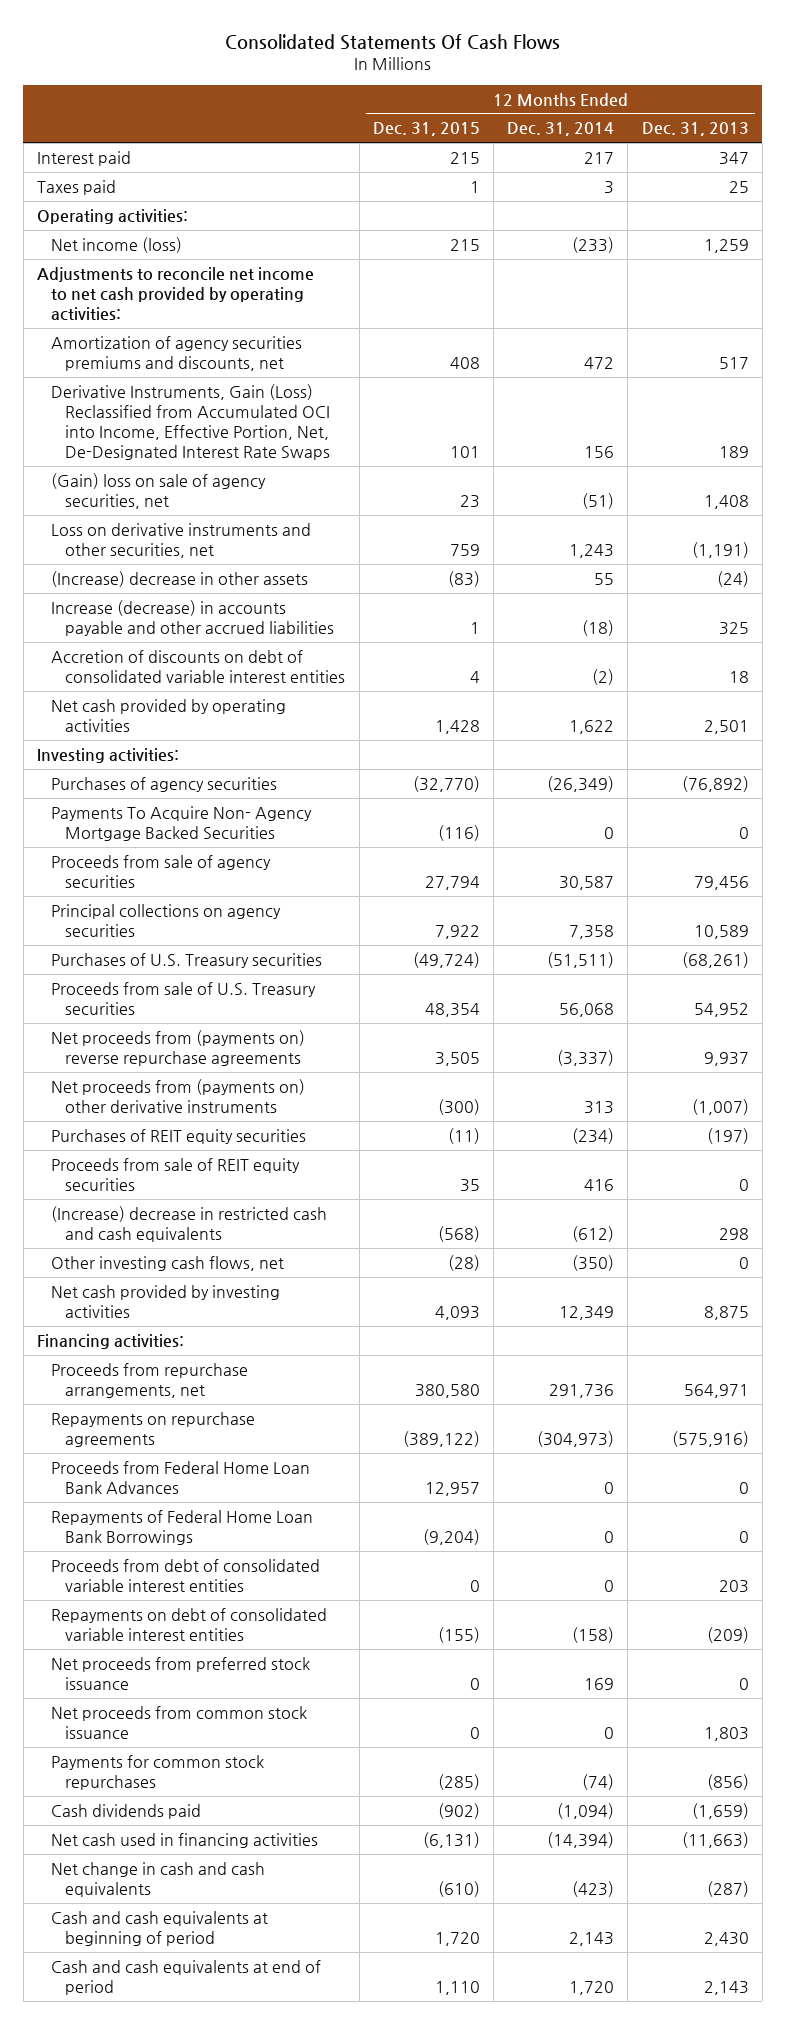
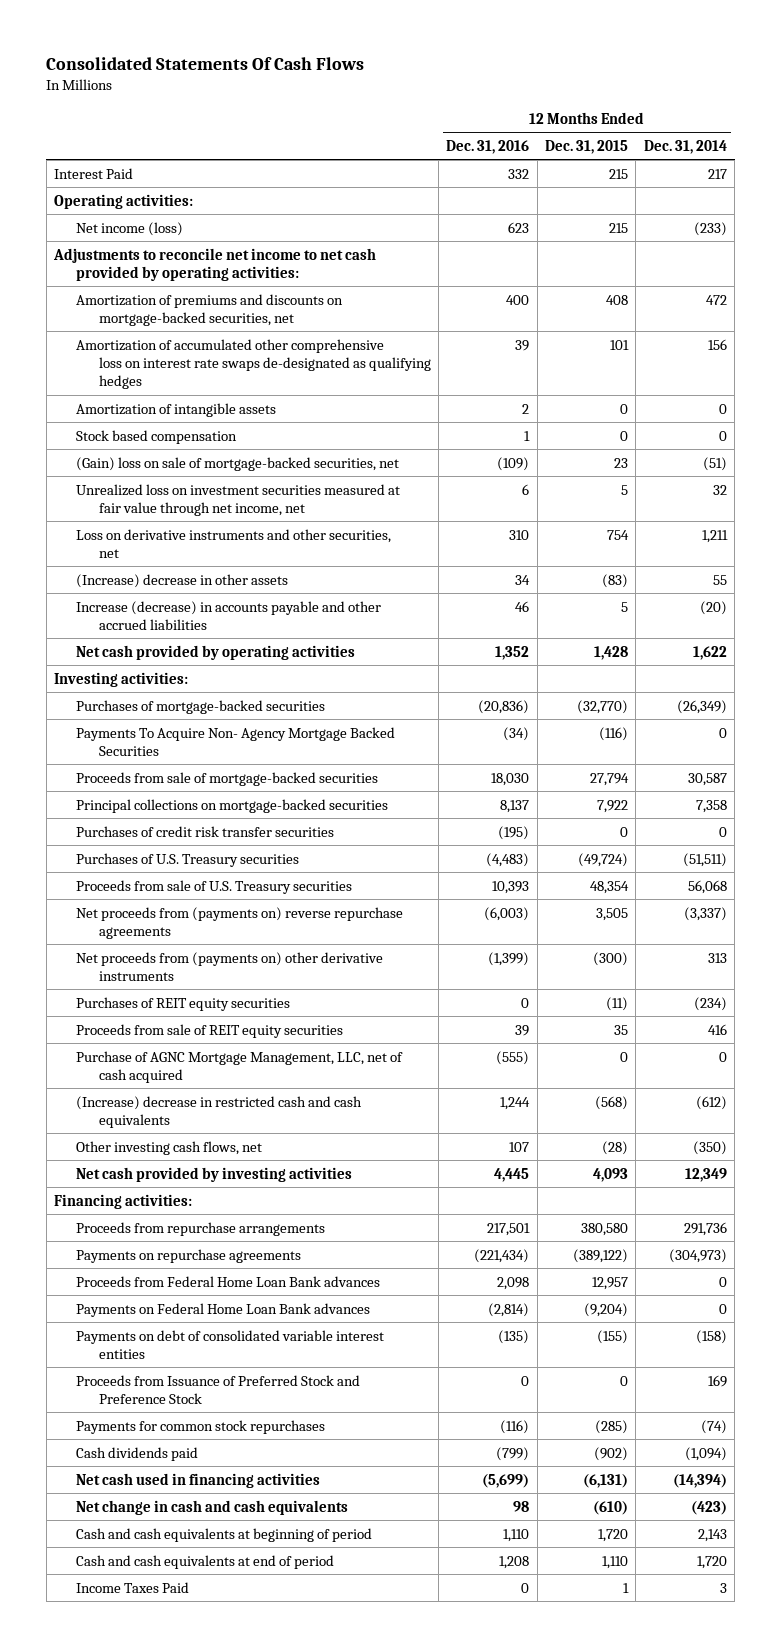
[641,122,749,137] Dec. 31, 2013 -> none
none -> [446,139,530,154] Dec. 31, 2016
[37,179,117,195] Taxes paid -> none
[37,150,132,166] Interest paid -> [53,167,133,179] Interest Paid
[51,335,303,372] Amortization of agency securities premiums and discounts, net -> [76,293,344,326] Amortization of premiums and discounts on mortgage-backed securities, net
[51,383,331,461] Derivative Instruments, Gain (Loss) Reclassified from Accumulated OCI into Income, Effective Portion, Net, De-Designated Interest Rate Swaps -> [76,338,431,390] Amortization of accumulated other comprehensive loss on interest rate swaps de-designated as qualifying hedges
none -> [76,402,277,417] Amortization of intangible assets
none -> [76,429,238,444] Stock based compensation
[51,472,267,510] (Gain) loss on sale of agency securities, net -> [76,456,400,471] (Gain) loss on sale of mortgage-backed securities, net
none -> [76,483,401,516] Unrealized loss on investment securities measured at fair value through net income, net
[449,544,480,557] 759 -> [607,529,630,540] 754
[569,544,615,559] 1,243 -> [701,529,728,543] 1,211
[51,649,346,684] Accretion of discounts on debt of consolidated variable interest entities -> none
[469,622,480,635] 1 -> [621,601,629,612] 5
[582,620,615,637] (18) -> [699,600,727,615] (20)
[51,776,278,792] Purchases of agency securities -> [76,699,326,714] Purchases of mortgage-backed securities
[51,854,272,889] Proceeds from sale of agency securities -> [76,771,379,786] Proceeds from sale of mortgage-backed securities
[51,903,282,938] Principal collections on agency securities -> [76,798,389,813] Principal collections on mortgage-backed securities
none -> [76,825,335,837] Purchases of credit risk transfer securities
none -> [76,1050,404,1083] Purchase of AGNC Mortgage Management, LLC, net of cash acquired
[51,1558,321,1593] Proceeds from debt of consolidated variable interest entities -> none
[51,1705,308,1740] Net proceeds from common stock issuance -> none
[51,1362,249,1399] Proceeds from repurchase arrangements, net -> [76,1221,326,1236] Proceeds from repurchase arrangements
[51,1411,256,1448] Repayments on repurchase agreements -> [76,1248,302,1263] Payments on repurchase agreements
[51,1460,311,1495] Proceeds from Federal Home Loan Bank Advances -> [76,1275,381,1287] Proceeds from Federal Home Loan Bank advances
[51,1509,314,1546] Repayments of Federal Home Loan Bank Borrowings -> [76,1302,371,1317] Payments on Federal Home Loan Bank advances
[51,1607,328,1642] Repayments on debt of consolidated variable interest entities -> [76,1329,385,1359] Payments on debt of consolidated variable interest entities
[51,1656,311,1691] Net proceeds from preferred stock issuance -> [76,1374,361,1404] Proceeds from Issuance of Preferred Stock and Preference Stock
none -> [76,1581,190,1593] Income Taxes Paid

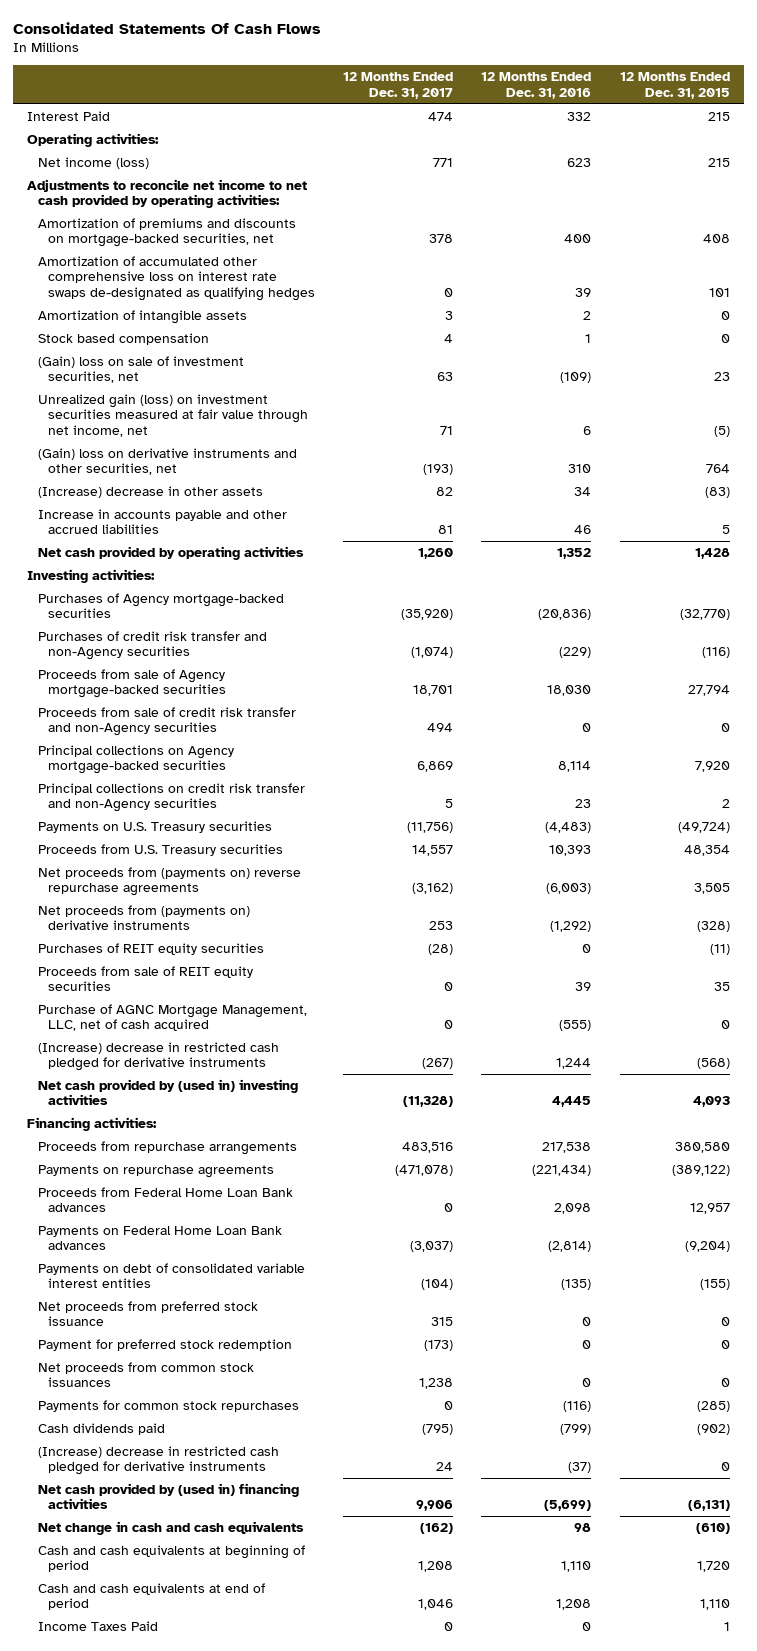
[643,139,727,154] Dec. 31, 2014 -> none
none -> [343,72,454,99] 12 Months Ended Dec. 31, 2017
[76,456,400,471] (Gain) loss on sale of mortgage-backed securities, net -> [37,355,244,384] (Gain) loss on sale of investment securities, net
[76,483,401,516] Unrealized loss on investment securities measured at fair value through net income, net -> [37,393,308,437] Unrealized gain (loss) on investment securities measured at fair value through net income, net
[621,484,629,495] 5 -> [713,425,730,437] (5)
[76,528,392,558] Loss on derivative instruments and other securities, net -> [37,447,297,476] (Gain) loss on derivative instruments and other securities, net
[607,529,630,540] 754 -> [705,464,730,474] 764
[76,600,382,630] Increase (decrease) in accounts payable and other accrued liabilities -> [37,508,287,535] Increase in accounts payable and other accrued liabilities
[76,825,335,837] Purchases of credit risk transfer securities -> none
[76,699,326,714] Purchases of mortgage-backed securities -> [37,592,284,619] Purchases of Agency mortgage-backed securities
[76,726,396,756] Payments To Acquire Non- Agency Mortgage Backed Securities -> [37,630,267,661] Purchases of credit risk transfer and non-Agency securities
[503,726,530,741] (34) -> [559,647,592,659] (229)
[76,771,379,786] Proceeds from sale of mortgage-backed securities -> [37,668,226,699] Proceeds from sale of Agency mortgage-backed securities
none -> [37,706,296,737] Proceeds from sale of credit risk transfer and non-Agency securities
[76,798,389,813] Principal collections on mortgage-backed securities -> [37,744,234,775] Principal collections on Agency mortgage-backed securities
[500,799,530,813] 8,137 -> [558,761,592,773] 8,114
[597,799,629,813] 7,922 -> [694,761,730,773] 7,920
none -> [37,782,305,813] Principal collections on credit risk transfer and non-Agency securities
[76,852,300,867] Purchases of U.S. Treasury securities -> [37,820,272,833] Payments on U.S. Treasury securities
[76,879,353,894] Proceeds from sale of U.S. Treasury securities -> [37,843,283,856] Proceeds from U.S. Treasury securities
[76,951,384,981] Net proceeds from (payments on) other derivative instruments -> [37,904,250,931] Net proceeds from (payments on) derivative instruments
[488,951,530,966] (1,399) -> [550,921,592,933] (1,292)
[593,951,629,966] (300) -> [696,921,730,933] (328)
[76,1140,263,1155] Other investing cash flows, net -> none
[76,1095,363,1128] (Increase) decrease in restricted cash and cash equivalents -> [37,1041,279,1072] (Increase) decrease in restricted cash pledged for derivative instruments
[76,1166,353,1182] Net cash provided by investing activities -> [37,1078,298,1106] Net cash provided by (used in) investing activities
[487,1222,531,1236] 217,501 -> [542,1141,592,1153] 217,538
[76,1374,361,1404] Proceeds from Issuance of Preferred Stock and Preference Stock -> [37,1300,258,1327] Net proceeds from preferred stock issuance
none -> [37,1338,292,1351] Payment for preferred stock redemption
none -> [37,1361,254,1388] Net proceeds from common stock issuances
none -> [37,1445,279,1476] (Increase) decrease in restricted cash pledged for derivative instruments
[76,1472,321,1488] Net cash used in financing activities -> [37,1482,299,1510] Net cash provided by (used in) financing activities

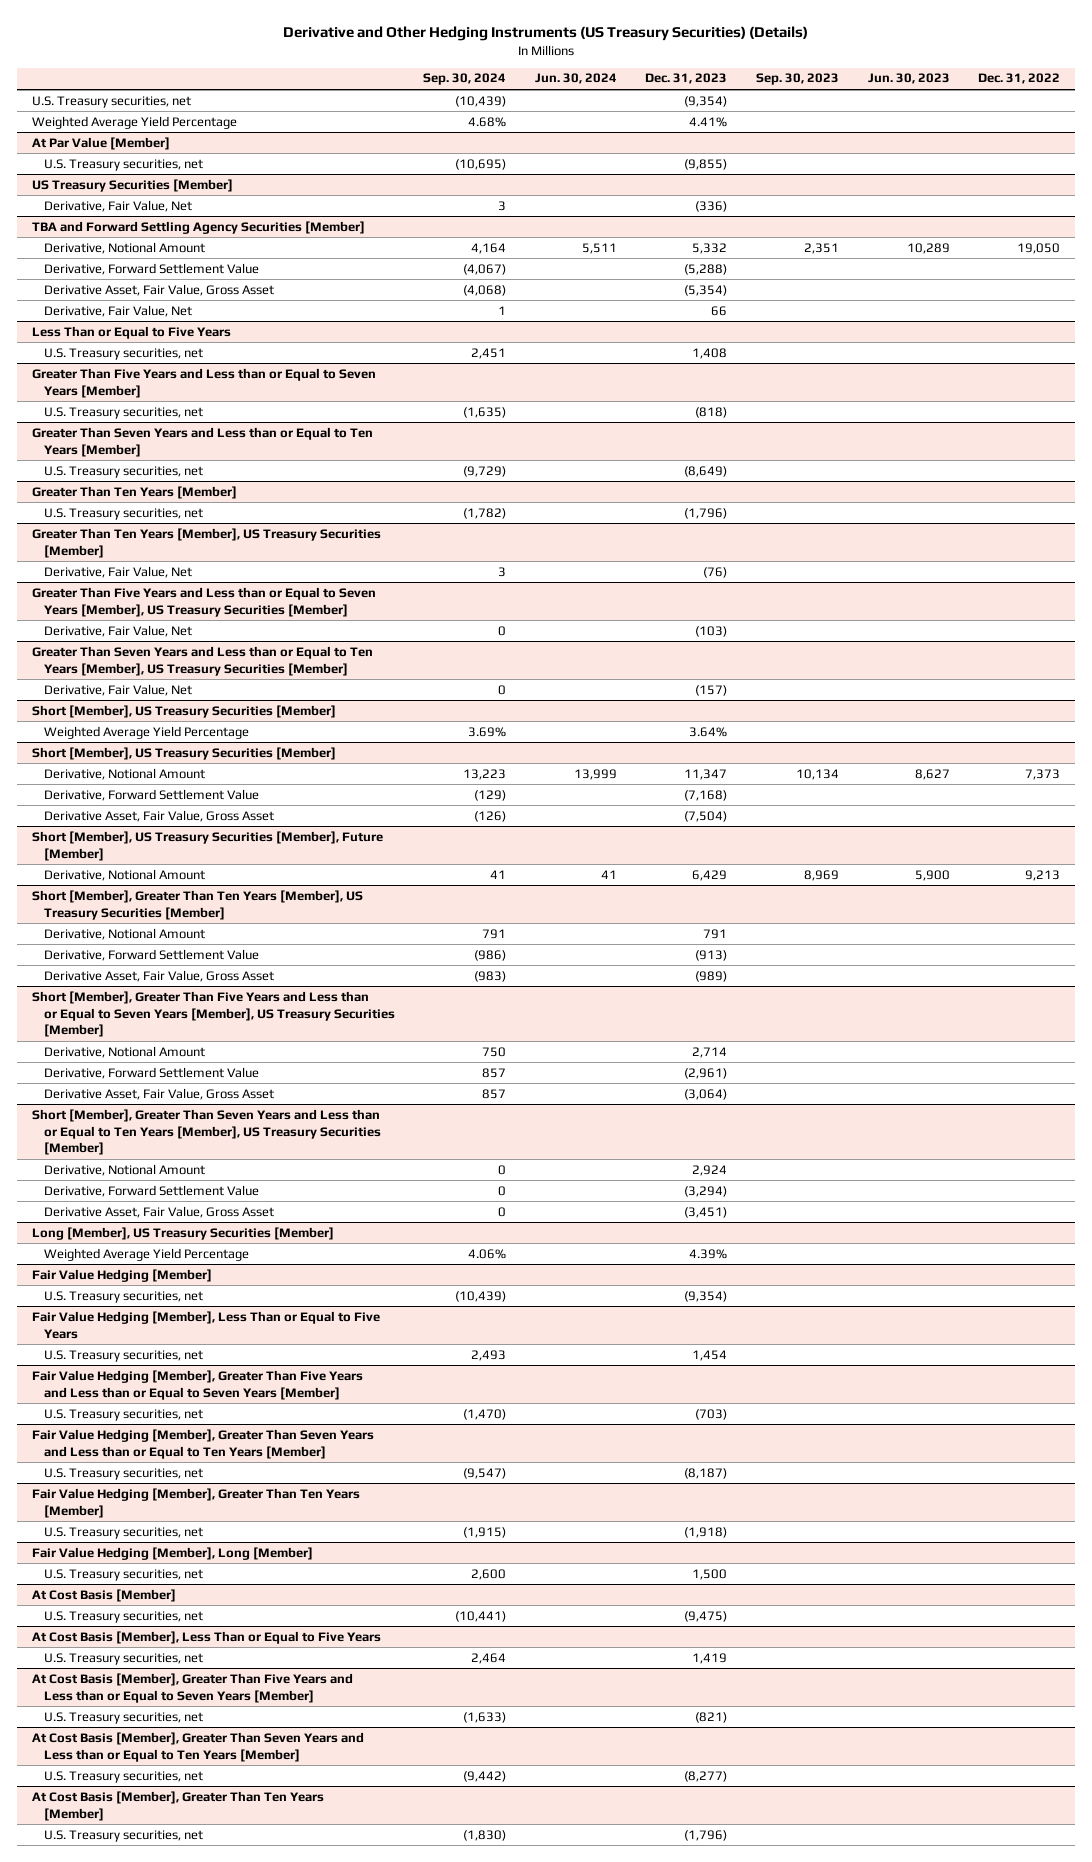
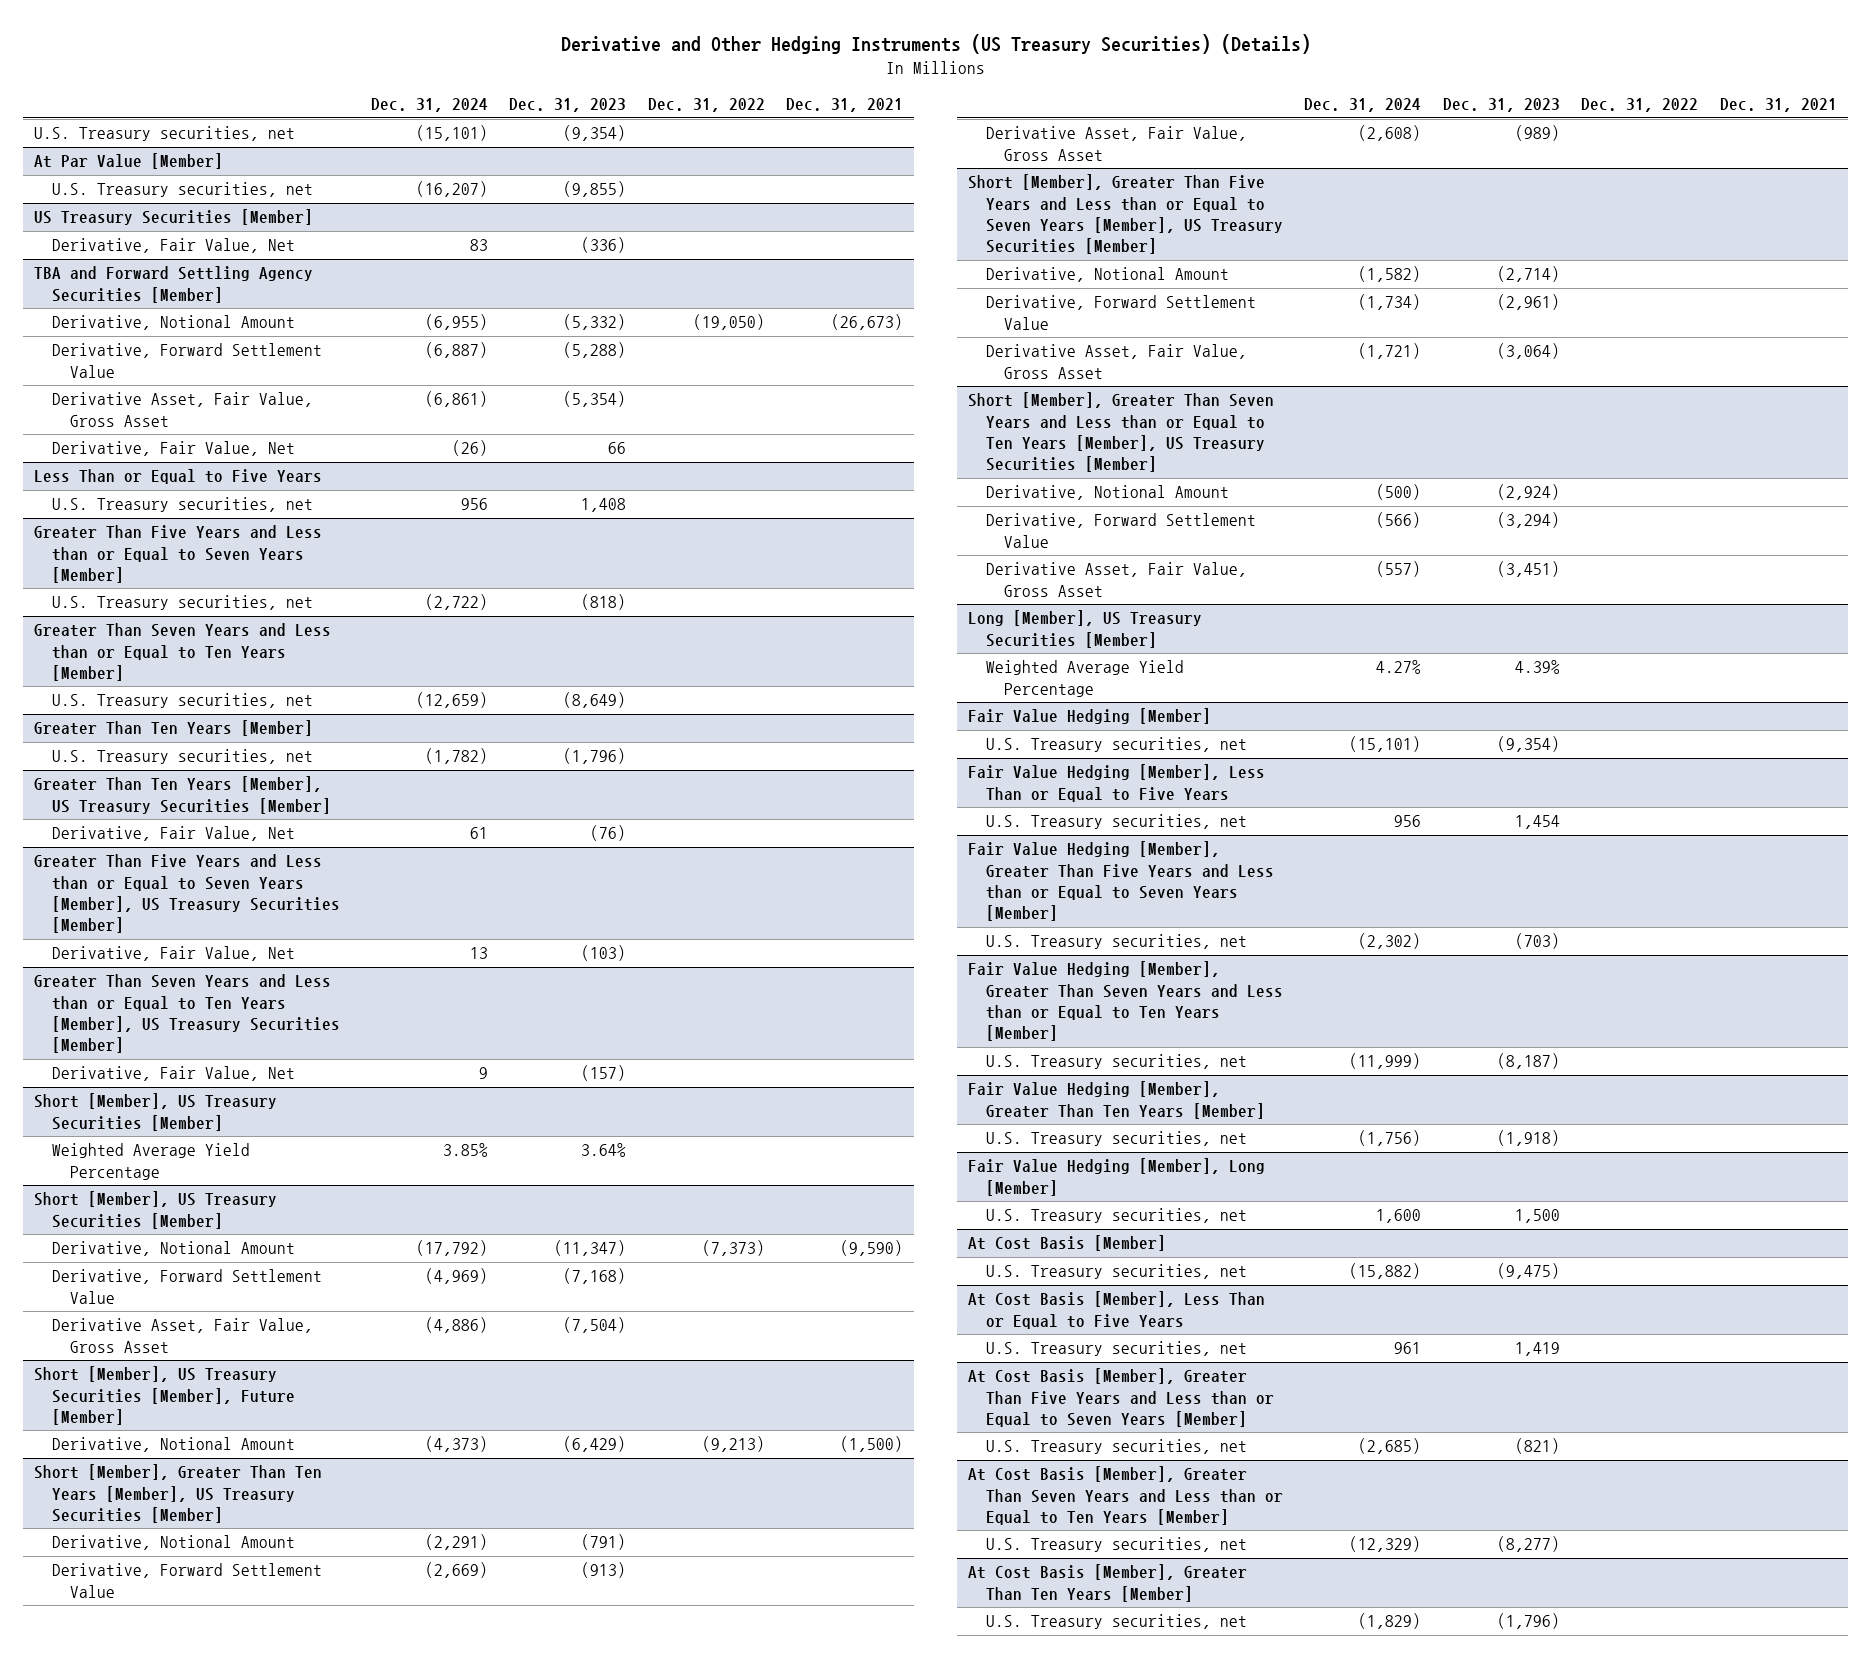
[423,73,507,86] Sep. 30, 2024 -> none
[534,73,617,85] Jun. 30, 2024 -> none
[756,73,840,86] Sep. 30, 2023 -> none
[867,73,950,85] Jun. 30, 2023 -> none
none -> [370,98,488,113] Dec. 31, 2024
none -> [786,98,904,113] Dec. 31, 2021
[31,115,237,129] Weighted Average Yield Percentage -> none
[692,242,728,254] 5,332 -> [563,314,627,331] (5,332)
[1017,242,1061,254] 19,050 -> [692,314,765,331] (19,050)
[684,768,728,780] 11,347 -> [554,1240,627,1257] (11,347)
[1025,768,1061,780] 7,373 -> [701,1240,765,1257] (7,373)
[692,869,728,881] 6,429 -> [563,1436,627,1453] (6,429)
[1025,869,1061,881] 9,213 -> [701,1436,765,1453] (9,213)
[703,928,728,939] 791 -> [581,1534,627,1551] (791)
[692,1046,728,1058] 2,714 -> [1496,266,1560,283] (2,714)
[692,1164,728,1176] 2,924 -> [1496,484,1560,501] (2,924)

